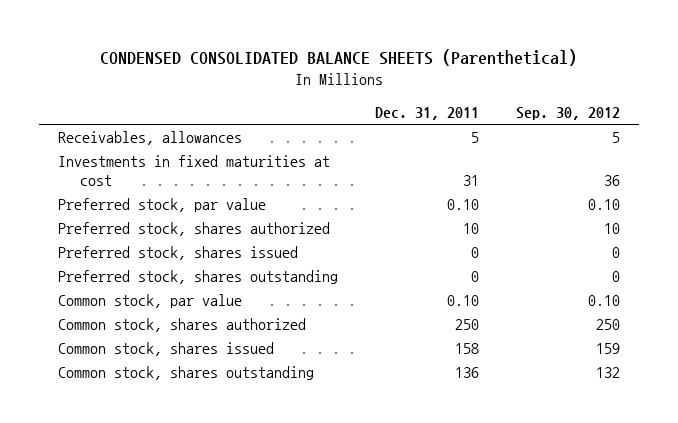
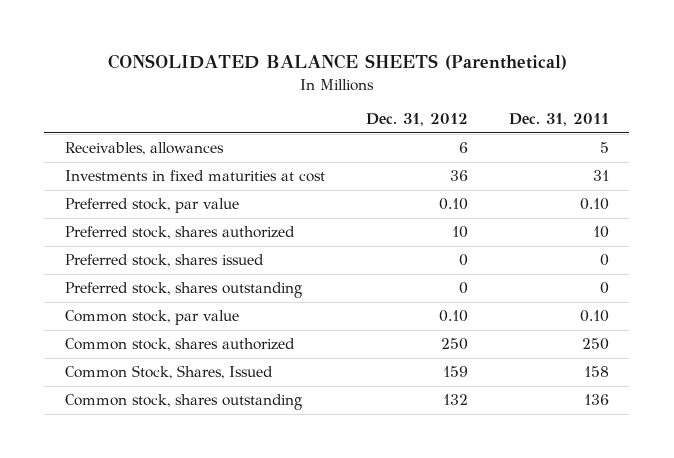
[99,49,577,67] CONDENSED CONSOLIDATED BALANCE SHEETS (Parenthetical) -> [107,54,567,71] CONSOLIDATED BALANCE SHEETS (Parenthetical)
[515,107,620,121] Sep. 30, 2012 -> none
none -> [365,113,468,127] Dec. 31, 2012
[57,342,274,357] Common stock, shares issued -> [64,365,273,380] Common Stock, Shares, Issued

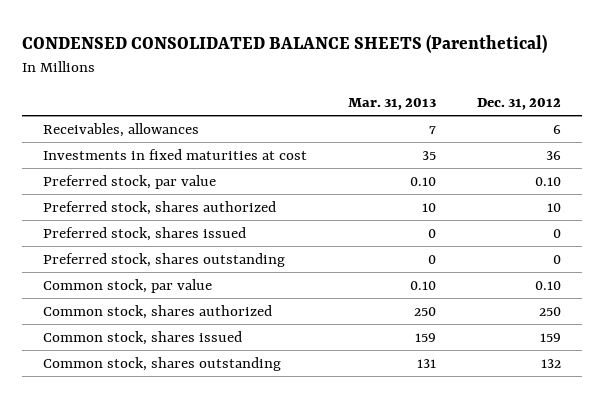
[107,54,567,71] CONSOLIDATED BALANCE SHEETS (Parenthetical) -> [22,33,548,53] CONDENSED CONSOLIDATED BALANCE SHEETS (Parenthetical)
[508,113,609,127] Dec. 31, 2011 -> none
none -> [347,98,436,111] Mar. 31, 2013
[64,365,273,380] Common Stock, Shares, Issued -> [42,331,242,346] Common stock, shares issued

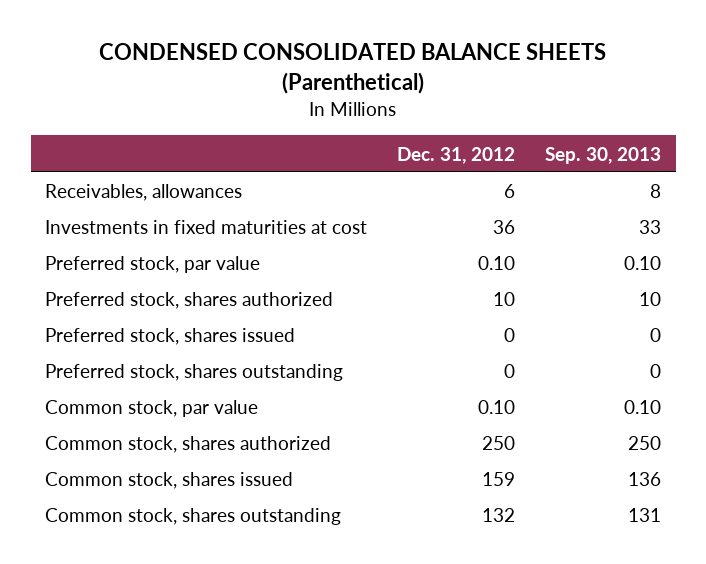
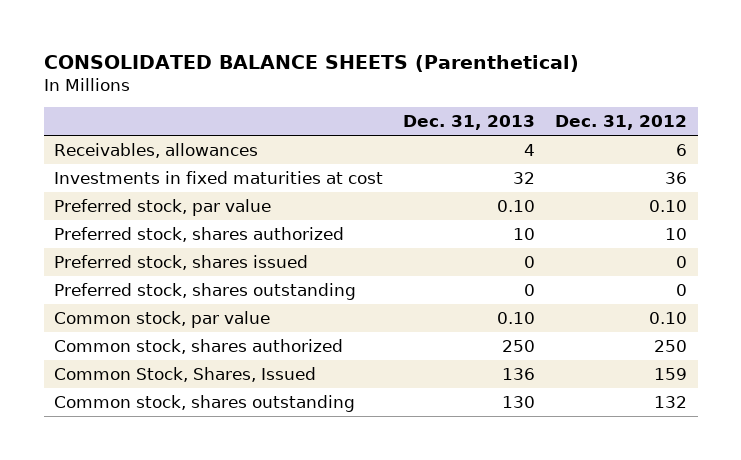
[99,43,607,95] CONDENSED CONSOLIDATED BALANCE SHEETS (Parenthetical) -> [43,54,579,72] CONSOLIDATED BALANCE SHEETS (Parenthetical)
[544,146,661,164] Sep. 30, 2013 -> none
none -> [403,115,536,131] Dec. 31, 2013
[45,472,294,490] Common stock, shares issued -> [53,366,316,382] Common Stock, Shares, Issued

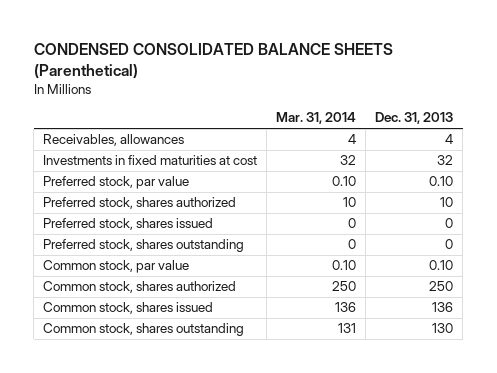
[43,54,579,72] CONSOLIDATED BALANCE SHEETS (Parenthetical) -> [33,42,393,79] CONDENSED CONSOLIDATED BALANCE SHEETS (Parenthetical)
[555,115,688,131] Dec. 31, 2012 -> none
none -> [276,112,357,125] Mar. 31, 2014
[53,366,316,382] Common Stock, Shares, Issued -> [43,302,214,315] Common stock, shares issued

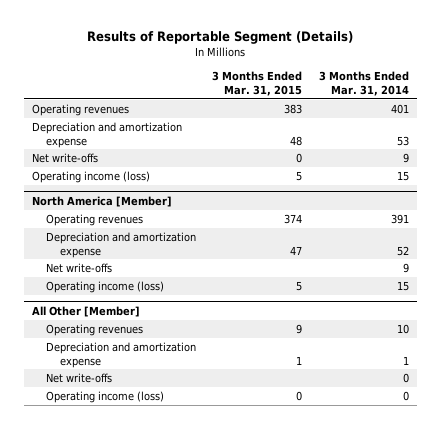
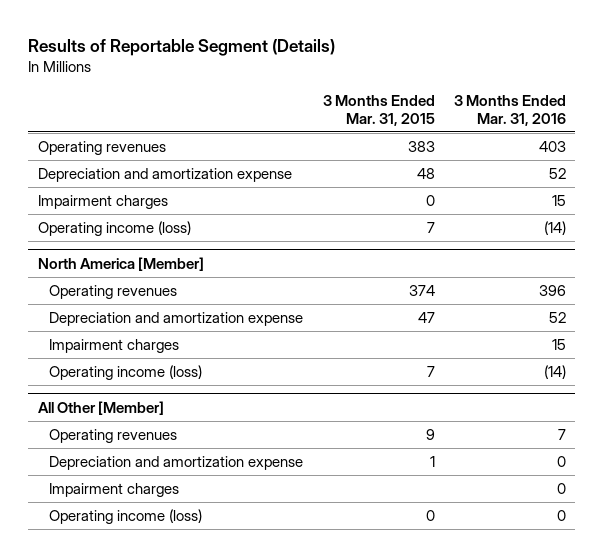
[318,71,409,96] 3 Months Ended Mar. 31, 2014 -> none
none -> [453,94,566,126] 3 Months Ended Mar. 31, 2016
[32,153,99,164] Net write-offs -> [38,194,169,209] Impairment charges
[296,171,303,182] 5 -> [426,221,435,233] 7
[46,263,113,274] Net write-offs -> [49,338,180,353] Impairment charges
[296,281,303,292] 5 -> [426,365,435,377] 7
[46,373,113,384] Net write-offs -> [49,482,180,497] Impairment charges

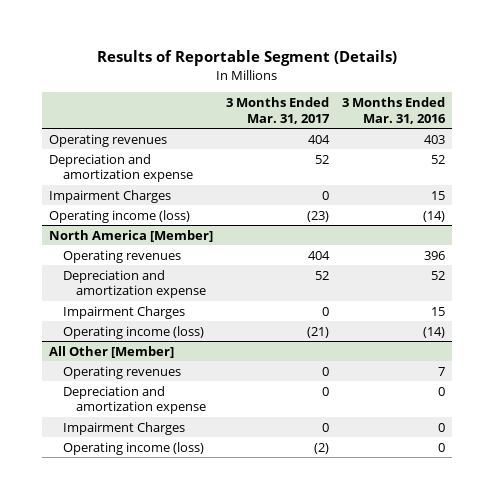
[322,94,435,126] 3 Months Ended Mar. 31, 2015 -> none
none -> [225,97,330,124] 3 Months Ended Mar. 31, 2017
[38,194,169,209] Impairment charges -> [48,189,171,203] Impairment Charges
[49,338,180,353] Impairment charges -> [62,305,185,319] Impairment Charges
[49,482,180,497] Impairment charges -> [62,421,185,435] Impairment Charges

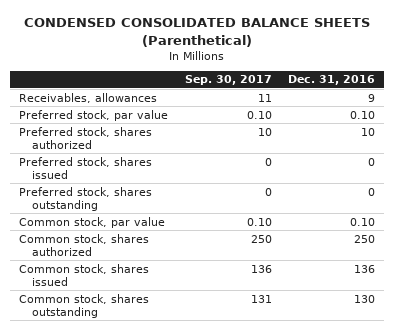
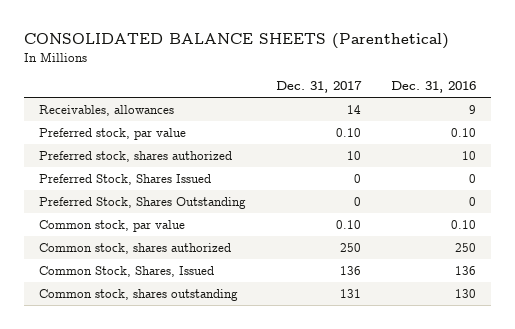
[24,18,371,47] CONDENSED CONSOLIDATED BALANCE SHEETS (Parenthetical) -> [23,33,449,50] CONSOLIDATED BALANCE SHEETS (Parenthetical)
[184,75,272,86] Sep. 30, 2017 -> none
none -> [276,81,363,94] Dec. 31, 2017
[18,156,152,179] Preferred stock, shares issued -> [39,173,212,185] Preferred Stock, Shares Issued
[18,186,152,211] Preferred stock, shares outstanding -> [39,196,247,209] Preferred Stock, Shares Outstanding
[18,263,149,286] Common stock, shares issued -> [39,265,215,277] Common Stock, Shares, Issued

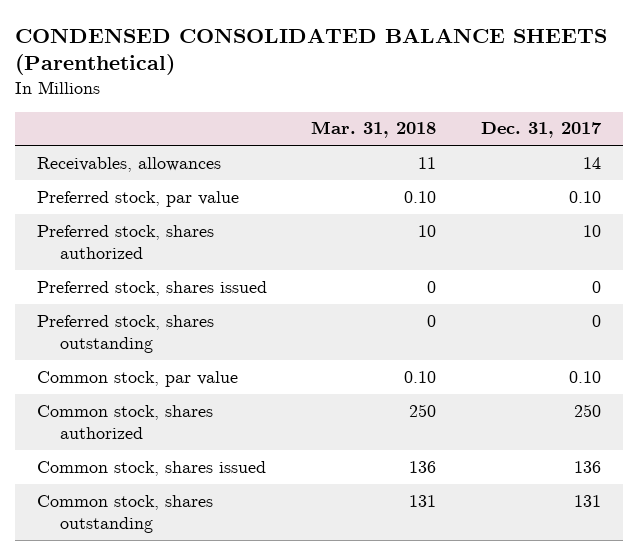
[23,33,449,50] CONSOLIDATED BALANCE SHEETS (Parenthetical) -> [15,27,608,75] CONDENSED CONSOLIDATED BALANCE SHEETS (Parenthetical)
[391,81,477,94] Dec. 31, 2016 -> none
none -> [311,121,437,139] Mar. 31, 2018
[39,173,212,185] Preferred Stock, Shares Issued -> [37,280,268,296] Preferred stock, shares issued
[39,196,247,209] Preferred Stock, Shares Outstanding -> [37,314,215,354] Preferred stock, shares outstanding
[39,265,215,277] Common Stock, Shares, Issued -> [37,460,267,476] Common stock, shares issued

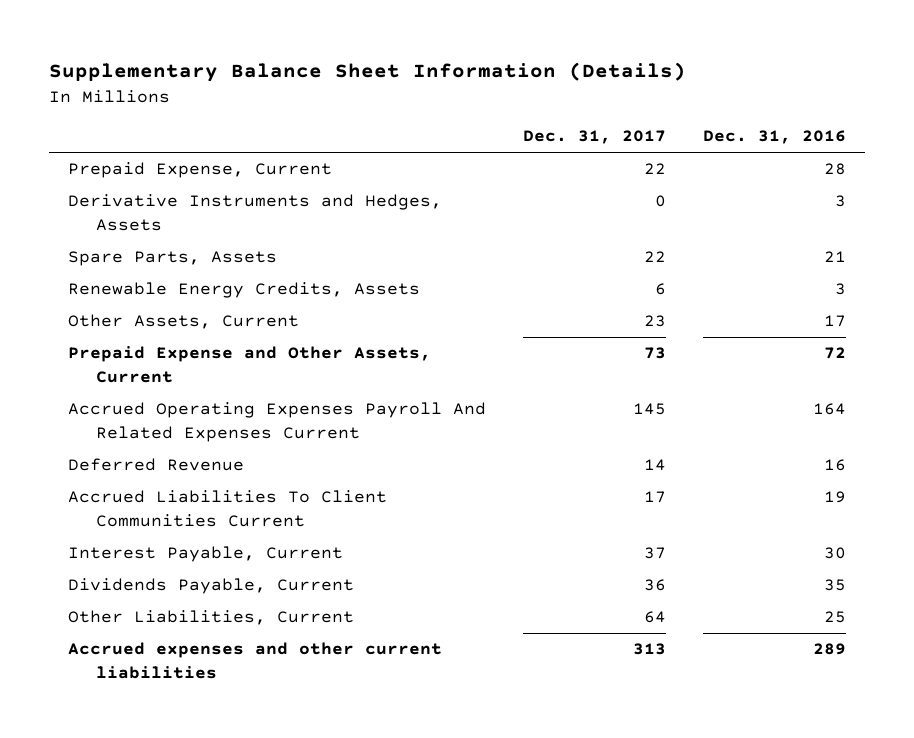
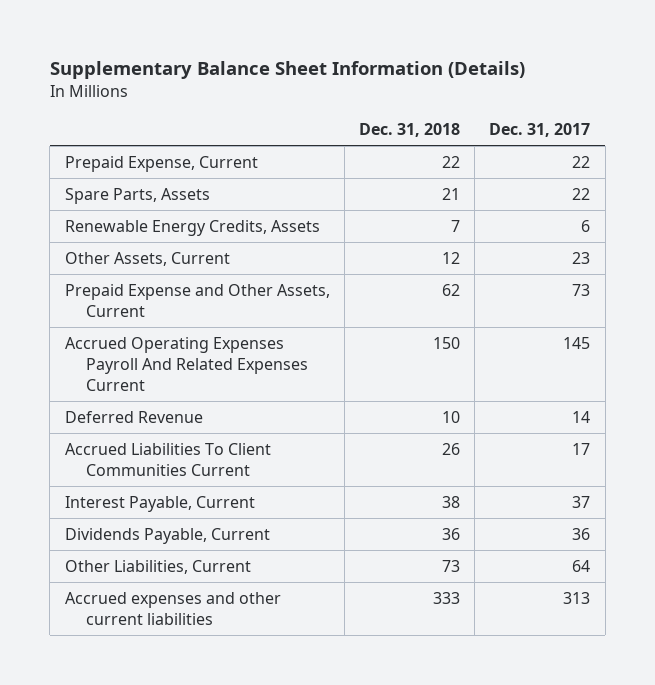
[703,130,847,145] Dec. 31, 2016 -> none
none -> [359,122,461,137] Dec. 31, 2018
[67,194,442,232] Derivative Instruments and Hedges, Assets -> none

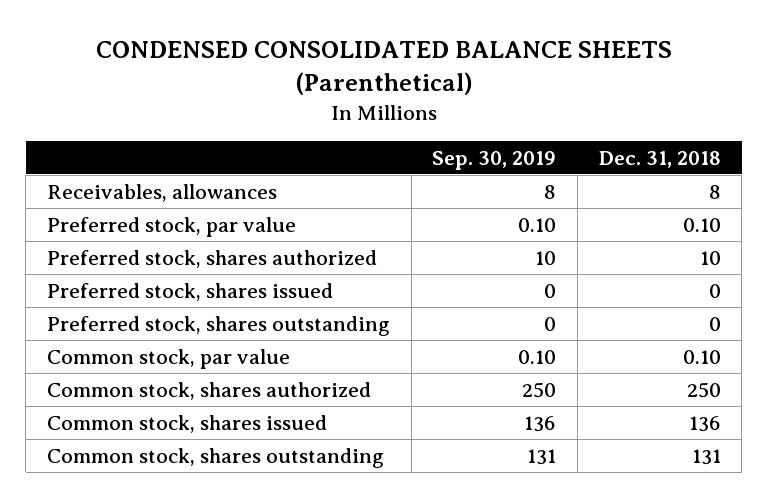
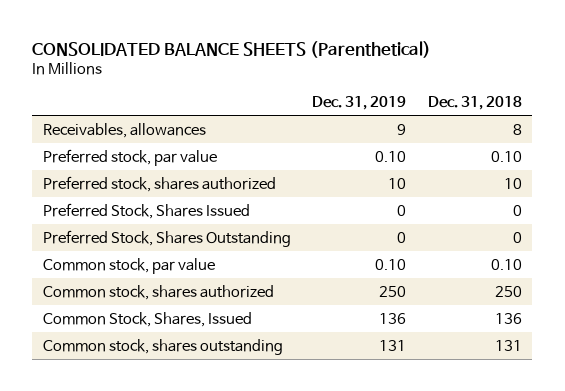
[95,41,672,96] CONDENSED CONSOLIDATED BALANCE SHEETS (Parenthetical) -> [32,40,432,58] CONSOLIDATED BALANCE SHEETS (Parenthetical)
[432,150,557,170] Sep. 30, 2019 -> none
none -> [312,96,407,111] Dec. 31, 2019
[46,282,333,301] Preferred stock, shares issued -> [42,202,250,219] Preferred Stock, Shares Issued
[46,315,390,336] Preferred stock, shares outstanding -> [42,229,291,247] Preferred Stock, Shares Outstanding
[46,414,327,433] Common stock, shares issued -> [42,311,252,327] Common Stock, Shares, Issued

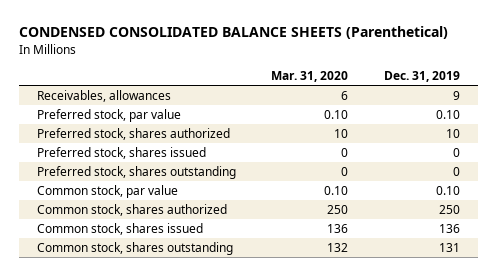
[32,40,432,58] CONSOLIDATED BALANCE SHEETS (Parenthetical) -> [18,26,448,40] CONDENSED CONSOLIDATED BALANCE SHEETS (Parenthetical)
[427,96,522,111] Dec. 31, 2018 -> none
none -> [271,70,349,82] Mar. 31, 2020
[42,202,250,219] Preferred Stock, Shares Issued -> [36,147,206,160] Preferred stock, shares issued
[42,229,291,247] Preferred Stock, Shares Outstanding -> [36,166,236,180] Preferred stock, shares outstanding
[42,311,252,327] Common Stock, Shares, Issued -> [36,223,203,236] Common stock, shares issued

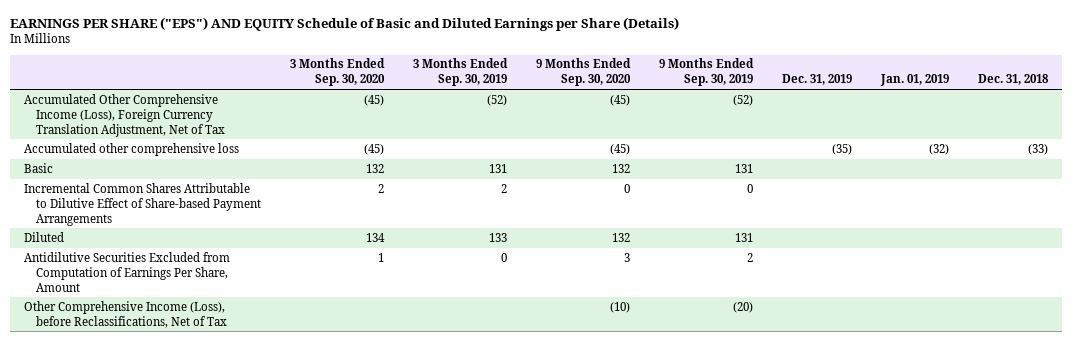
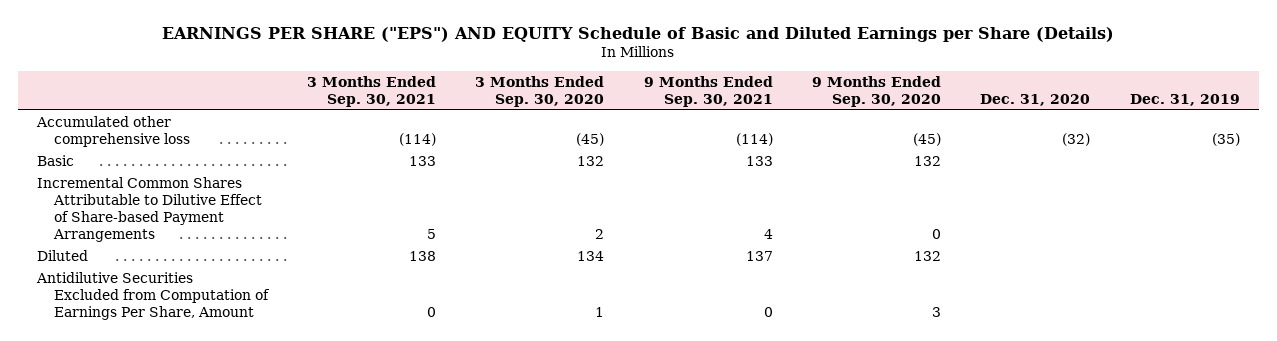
[412,58,508,87] 3 Months Ended Sep. 30, 2019 -> none
[658,58,754,87] 9 Months Ended Sep. 30, 2019 -> none
[879,74,949,87] Jan. 01, 2019 -> none
[977,74,1049,86] Dec. 31, 2018 -> none
none -> [307,75,437,107] 3 Months Ended Sep. 30, 2021
none -> [643,75,773,107] 9 Months Ended Sep. 30, 2021
none -> [980,93,1091,106] Dec. 31, 2020
[24,93,225,137] Accumulated Other Comprehensive Income (Loss), Foreign Currency Translation Adjustment, Net of Tax -> none
[24,300,227,328] Other Comprehensive Income (Loss), before Reclassifications, Net of Tax -> none

